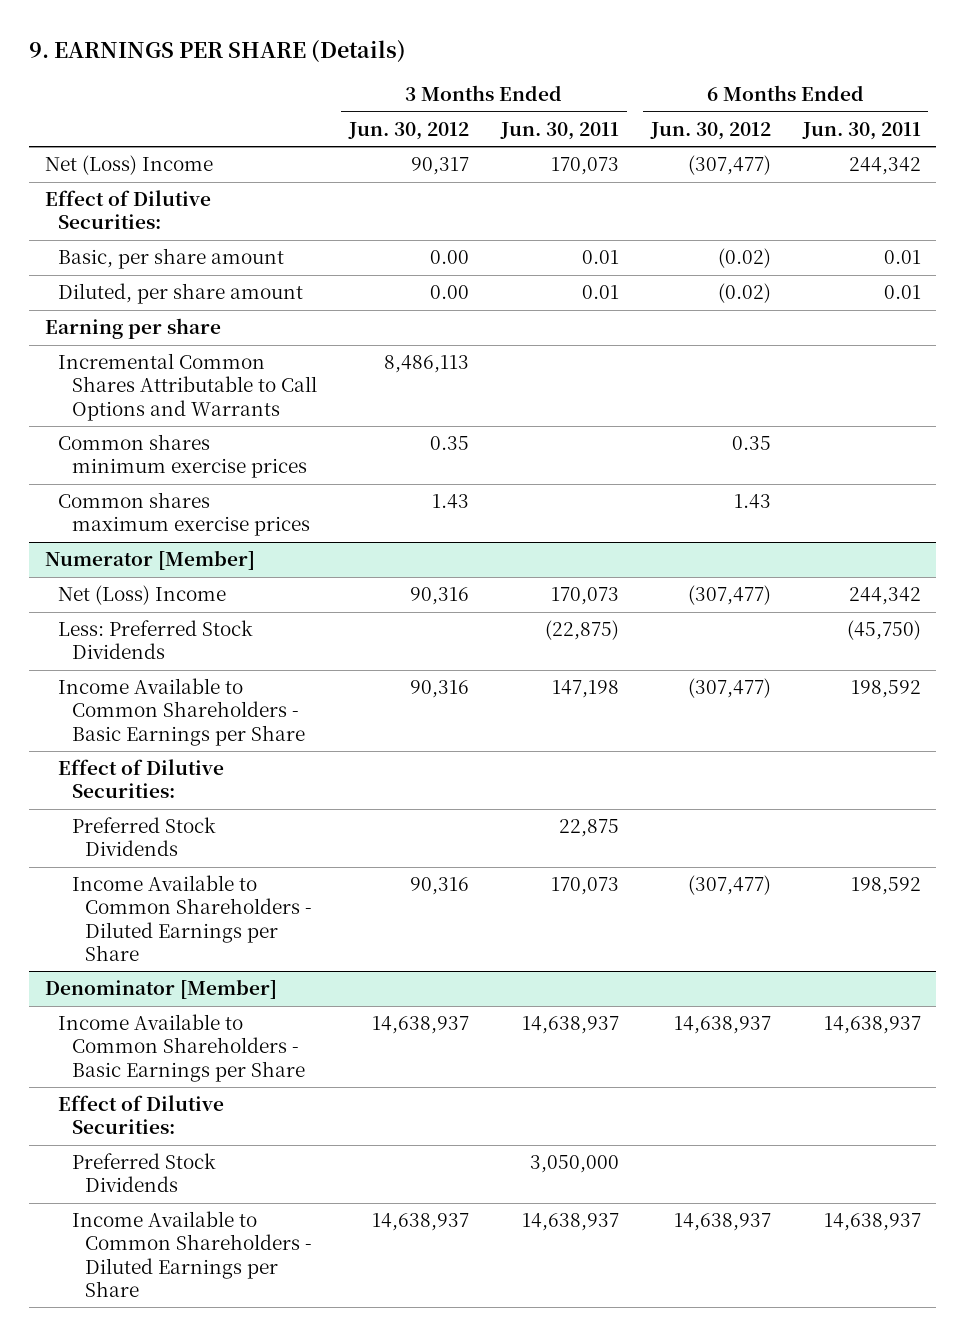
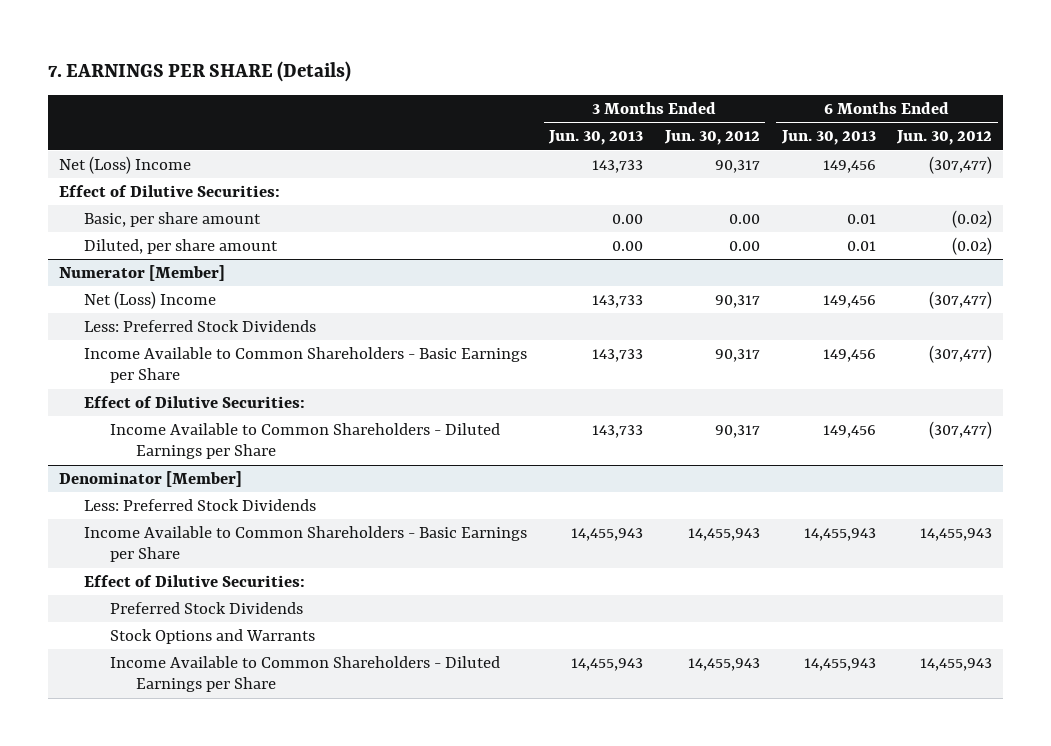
[28,40,406,64] 9. EARNINGS PER SHARE (Details) -> [47,60,351,82] 7. EARNINGS PER SHARE (Details)
[499,121,619,140] Jun. 30, 2011 -> none
[801,121,921,140] Jun. 30, 2011 -> none
none -> [548,130,644,146] Jun. 30, 2013
none -> [780,130,876,146] Jun. 30, 2013
[44,318,221,340] Earning per share -> none
[58,353,317,421] Incremental Common Shares Attributable to Call Options and Warrants -> none
[58,434,307,479] Common shares minimum exercise prices -> none
[58,492,310,537] Common shares maximum exercise prices -> none
[409,587,469,606] 90,316 -> [714,294,760,308] 90,317
[409,680,469,699] 90,316 -> [714,348,760,362] 90,317
[71,817,216,857] Preferred Stock Dividends -> none
[409,877,469,896] 90,316 -> [714,424,760,438] 90,317
none -> [84,498,317,511] Less: Preferred Stock Dividends
[371,1016,469,1035] 14,638,937 -> [687,527,760,541] 14,455,943
[673,1016,771,1035] 14,638,937 -> [920,527,993,541] 14,455,943
none -> [109,628,315,644] Stock Options and Warrants
[371,1213,469,1232] 14,638,937 -> [687,657,760,671] 14,455,943
[673,1213,771,1232] 14,638,937 -> [920,657,993,671] 14,455,943

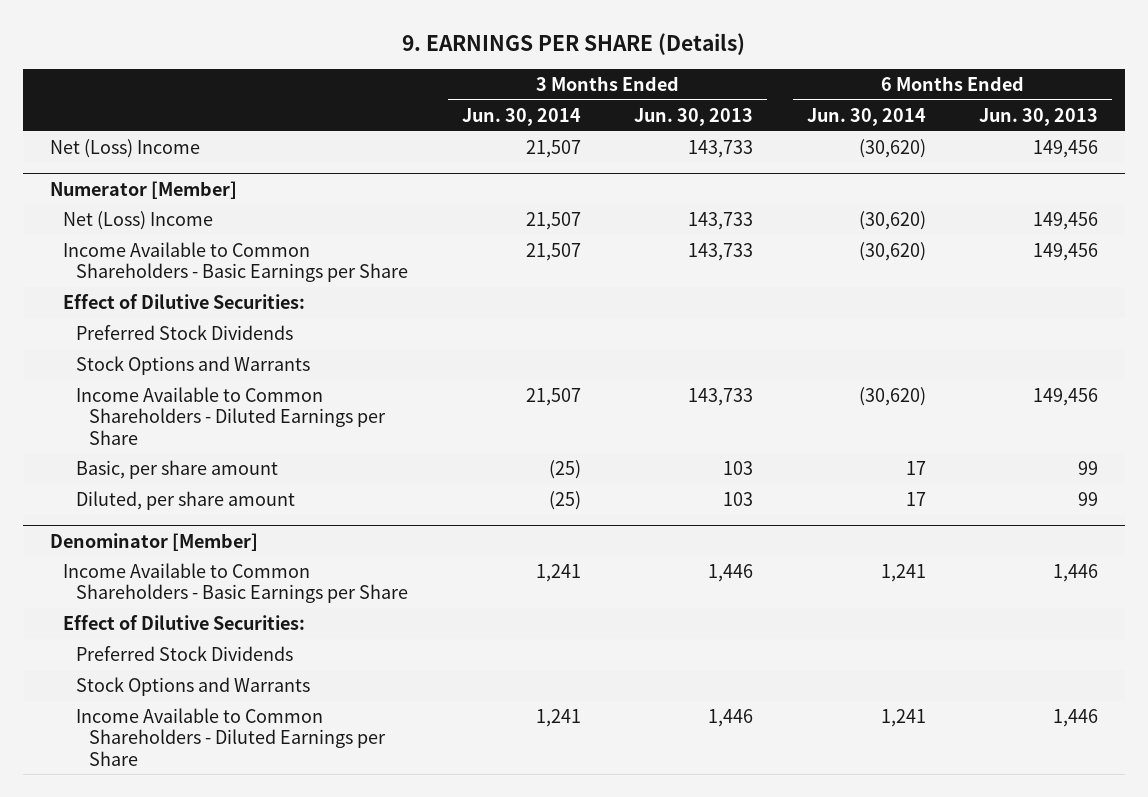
[47,60,351,82] 7. EARNINGS PER SHARE (Details) -> [402,33,746,56] 9. EARNINGS PER SHARE (Details)
[663,130,760,146] Jun. 30, 2012 -> none
[896,130,993,146] Jun. 30, 2012 -> none
none -> [461,107,581,126] Jun. 30, 2014
none -> [806,107,926,126] Jun. 30, 2014
[58,184,280,197] Effect of Dilutive Securities: -> none
[84,211,262,227] Basic, per share amount -> none
[84,238,279,254] Diluted, per share amount -> none
[84,319,317,332] Less: Preferred Stock Dividends -> none
none -> [76,324,294,340] Preferred Stock Dividends
none -> [76,355,311,375] Stock Options and Warrants
none -> [76,459,279,479] Basic, per share amount
none -> [76,490,296,510] Diluted, per share amount
[84,498,317,511] Less: Preferred Stock Dividends -> none
[571,527,644,541] 14,455,943 -> [708,563,754,582] 1,446
[803,527,876,541] 14,455,943 -> [1053,563,1099,582] 1,446
[571,657,644,671] 14,455,943 -> [708,708,754,727] 1,446
[803,657,876,671] 14,455,943 -> [1053,708,1099,727] 1,446

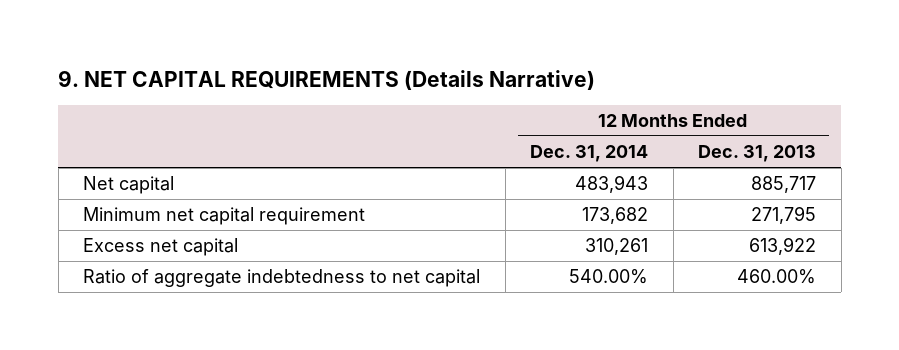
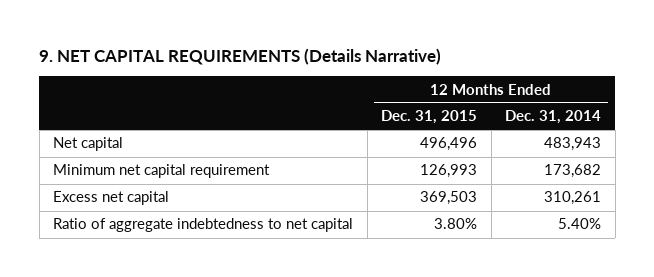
[698,145,817,163] Dec. 31, 2013 -> none
none -> [381,110,478,125] Dec. 31, 2015
[569,269,649,285] 540.00% -> [558,218,602,230] 5.40%

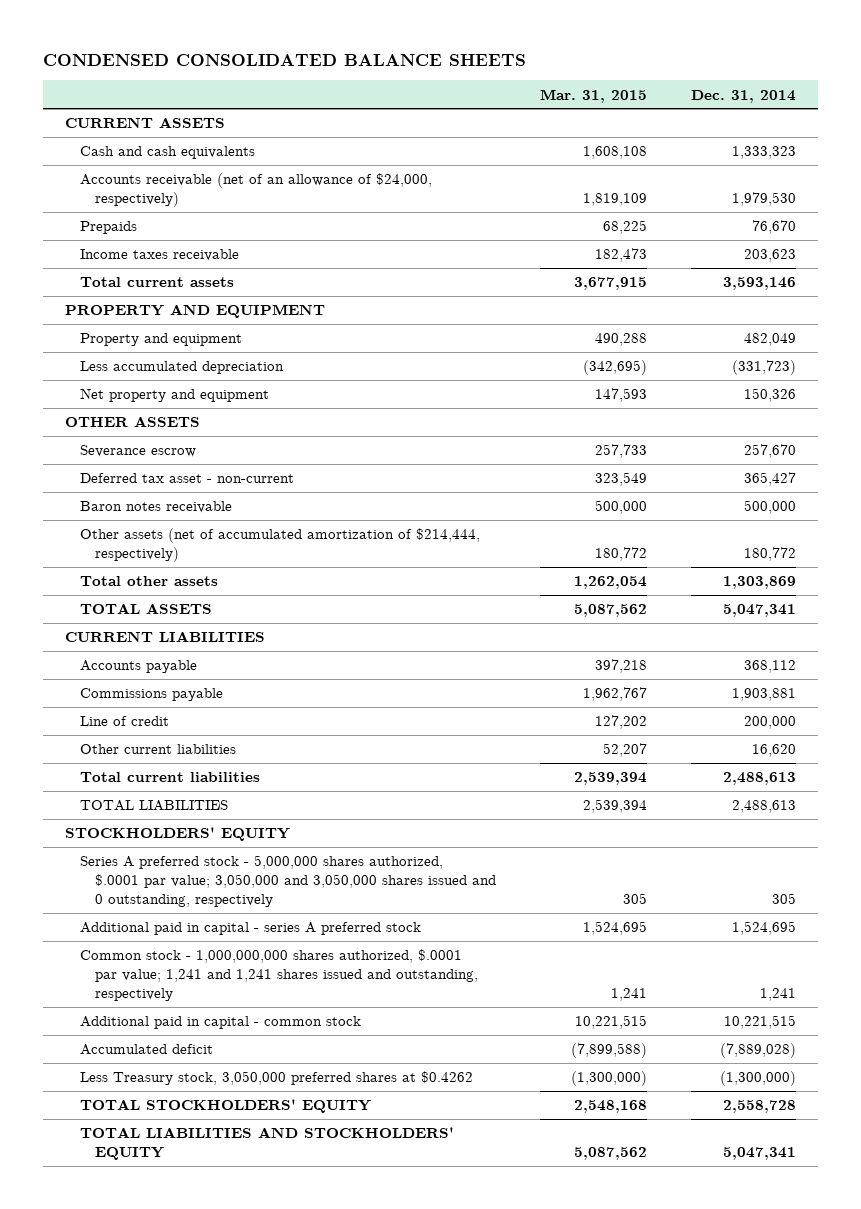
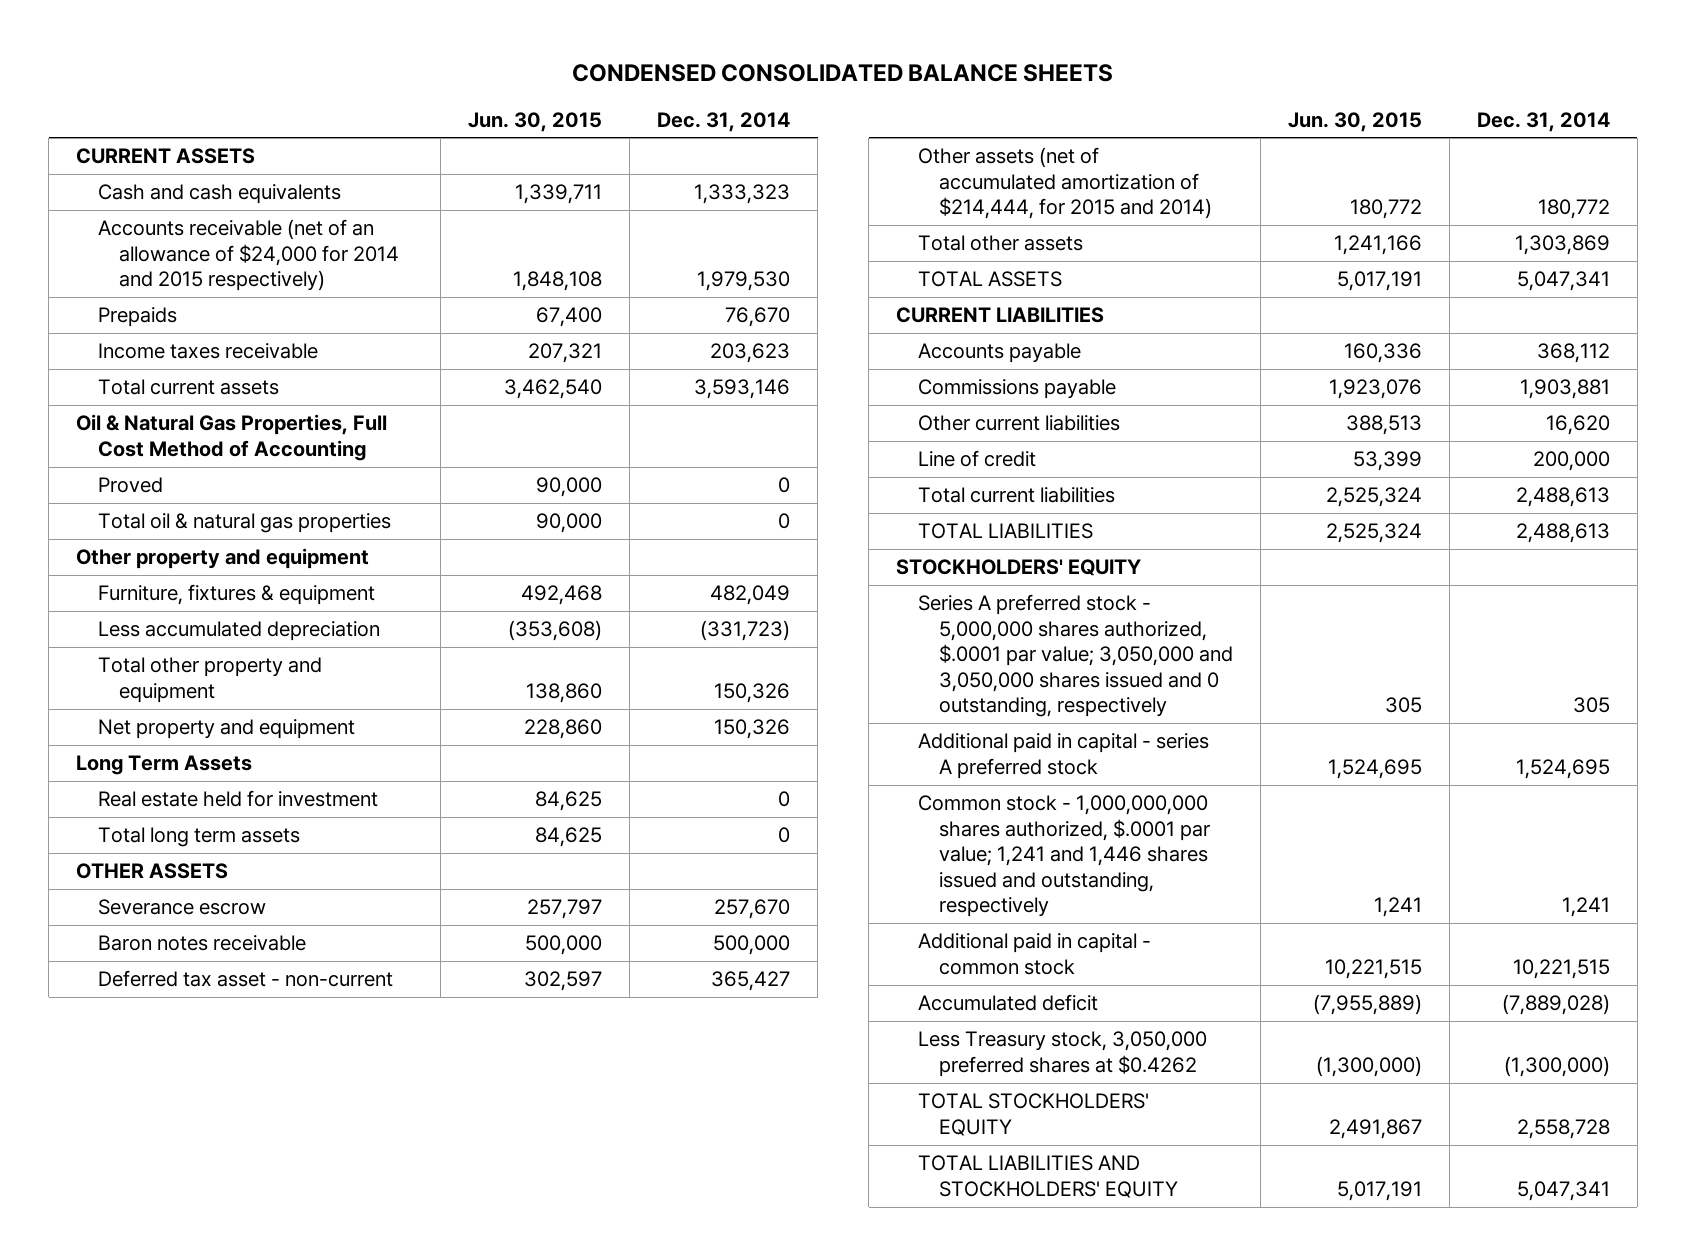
[540,88,648,103] Mar. 31, 2015 -> none
none -> [468,111,603,132] Jun. 30, 2015
[80,173,433,208] Accounts receivable (net of an allowance of $24,000, respectively) -> [97,219,400,292] Accounts receivable (net of an allowance of $24,000 for 2014 and 2015 respectively)
none -> [76,414,388,461] Oil & Natural Gas Properties, Full Cost Method of Accounting
none -> [97,477,163,494] Proved
none -> [97,513,391,534] Total oil & natural gas properties
[64,304,325,319] PROPERTY AND EQUIPMENT -> [76,548,370,570] Other property and equipment
[80,333,243,347] Property and equipment -> [97,584,375,606] Furniture, fixtures & equipment
none -> [97,657,322,703] Total other property and equipment
none -> [76,755,253,776] Long Term Assets
none -> [97,790,378,808] Real estate held for investment
none -> [97,827,300,848] Total long term assets
[80,473,295,484] Deferred tax asset - non-current -> [97,970,393,988] Deferred tax asset - non-current
[80,528,481,563] Other assets (net of accumulated amortization of $214,444, respectively) -> [917,147,1213,220] Other assets (net of accumulated amortization of $214,444, for 2015 and 2014)
[80,716,170,727] Line of credit -> [917,450,1036,468] Line of credit
[80,949,479,1002] Common stock - 1,000,000,000 shares authorized, $.0001 par value; 1,241 and 1,241 shares issued and outstanding, respectively -> [917,795,1211,917] Common stock - 1,000,000,000 shares authorized, $.0001 par value; 1,241 and 1,446 shares issued and outstanding, respectively

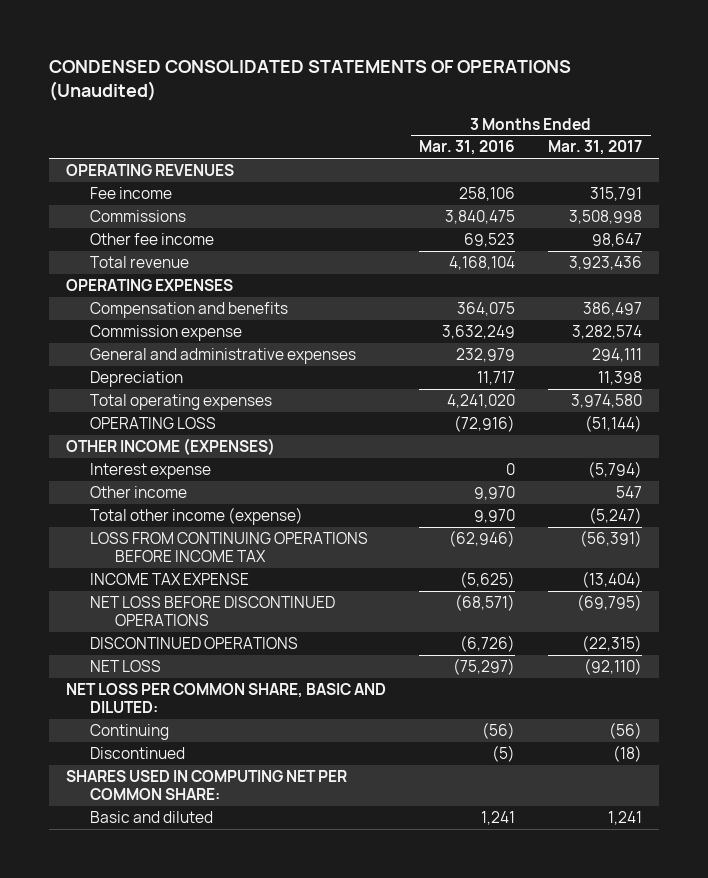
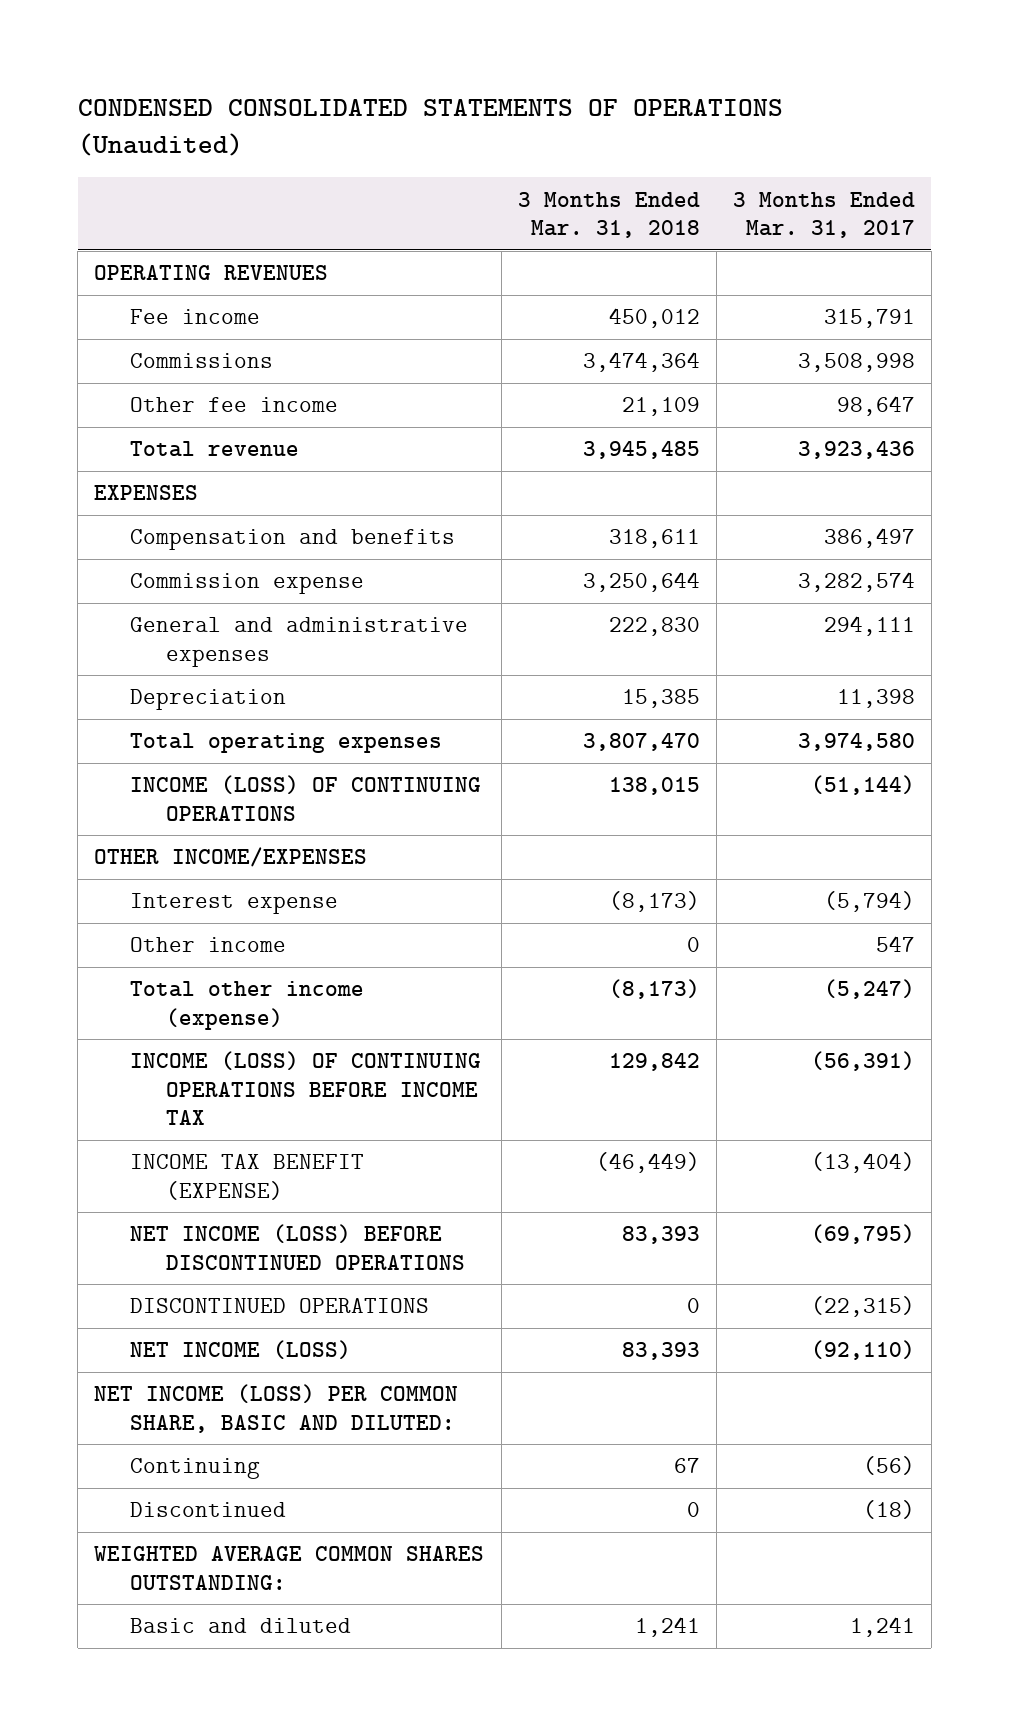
[418,140,515,156] Mar. 31, 2016 -> none
none -> [517,191,700,239] 3 Months Ended Mar. 31, 2018
[65,279,233,292] OPERATING EXPENSES -> [94,485,199,501] EXPENSES
[90,417,217,430] OPERATING LOSS -> [130,775,482,821] INCOME (LOSS) OF CONTINUING OPERATIONS
[65,438,275,456] OTHER INCOME (EXPENSES) -> [94,847,368,868] OTHER INCOME/EXPENSES
[90,532,369,563] LOSS FROM CONTINUING OPERATIONS BEFORE INCOME TAX -> [130,1051,482,1126] INCOME (LOSS) OF CONTINUING OPERATIONS BEFORE INCOME TAX
[90,573,250,586] INCOME TAX EXPENSE -> [130,1154,365,1200] INCOME TAX BENEFIT (EXPENSE)
[90,596,336,627] NET LOSS BEFORE DISCONTINUED OPERATIONS -> [130,1224,466,1270] NET INCOME (LOSS) BEFORE DISCONTINUED OPERATIONS
[90,660,162,673] NET LOSS -> [130,1340,352,1360] NET INCOME (LOSS)
[65,683,386,714] NET LOSS PER COMMON SHARE, BASIC AND DILUTED: -> [94,1384,459,1433] NET INCOME (LOSS) PER COMMON SHARE, BASIC AND DILUTED:
[65,770,347,801] SHARES USED IN COMPUTING NET PER COMMON SHARE: -> [94,1546,485,1590] WEIGHTED AVERAGE COMMON SHARES OUTSTANDING:

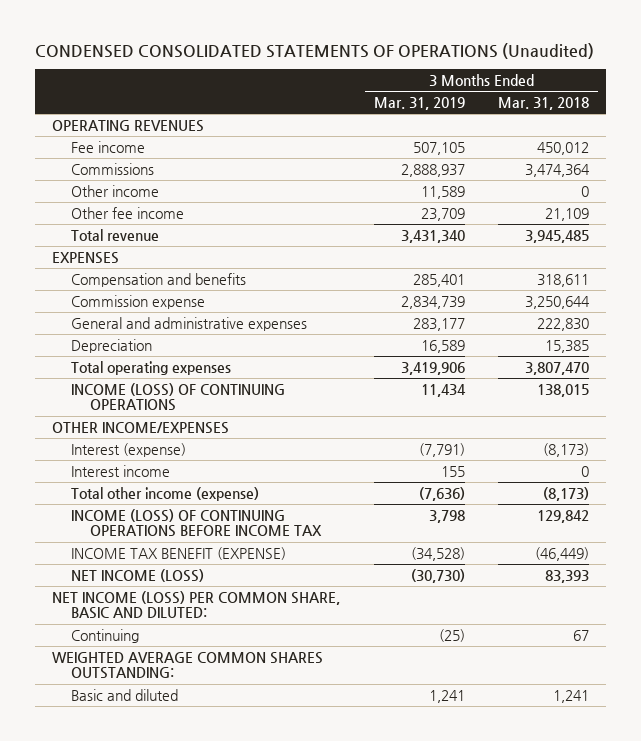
[732,191,915,239] 3 Months Ended Mar. 31, 2017 -> none
none -> [373,97,465,111] Mar. 31, 2019
[130,937,287,953] Other income -> [71,184,160,197] Other income
[130,893,339,915] Interest expense -> [71,442,187,457] Interest (expense)
none -> [71,464,171,477] Interest income
[130,1224,466,1270] NET INCOME (LOSS) BEFORE DISCONTINUED OPERATIONS -> none
[130,1298,430,1314] DISCONTINUED OPERATIONS -> none
[130,1502,287,1518] Discontinued -> none

